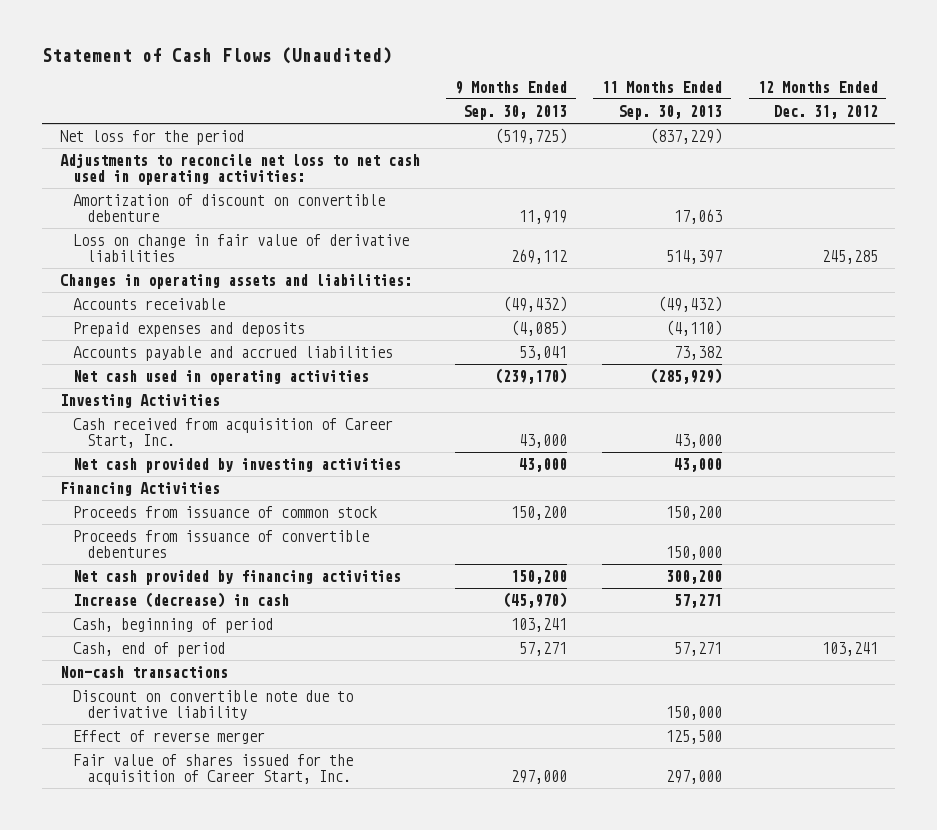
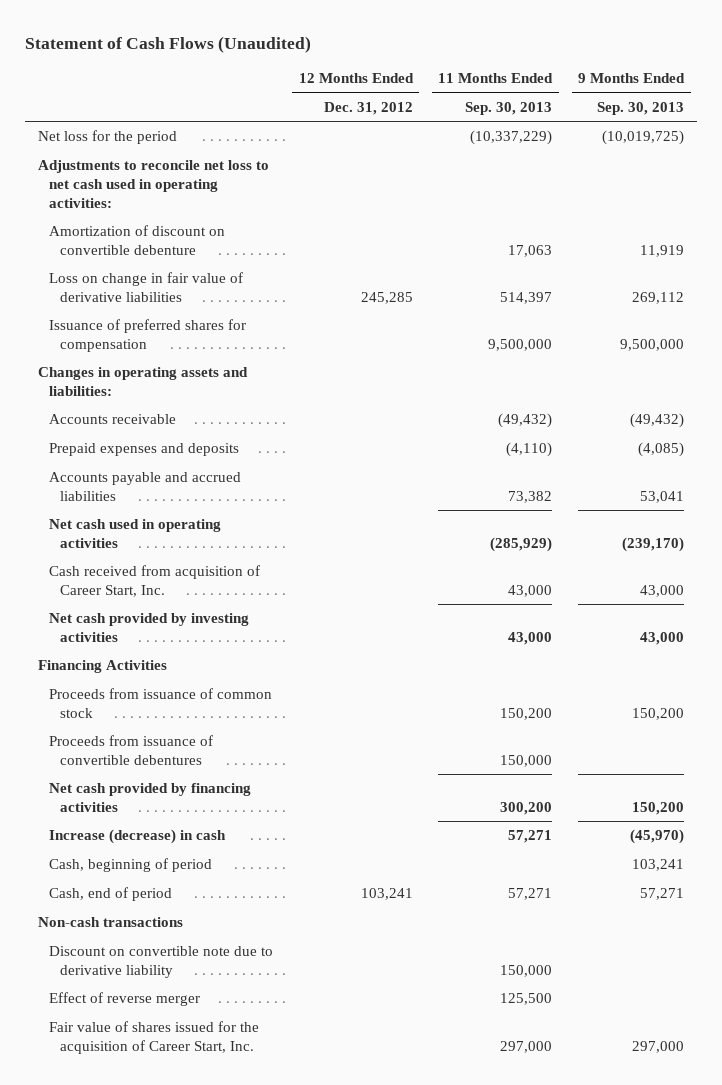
[494,128,567,145] (519,725) -> [602,130,685,146] (10,019,725)
[650,128,723,145] (837,229) -> [470,130,553,146] (10,337,229)
none -> [48,319,246,353] Issuance of preferred shares for compensation
[59,394,220,409] Investing Activities -> none

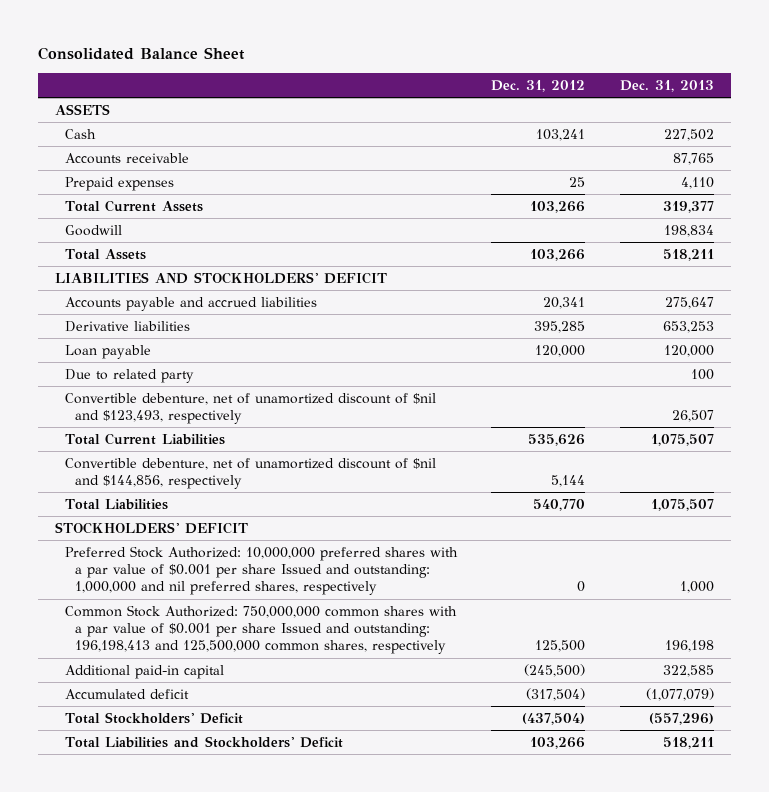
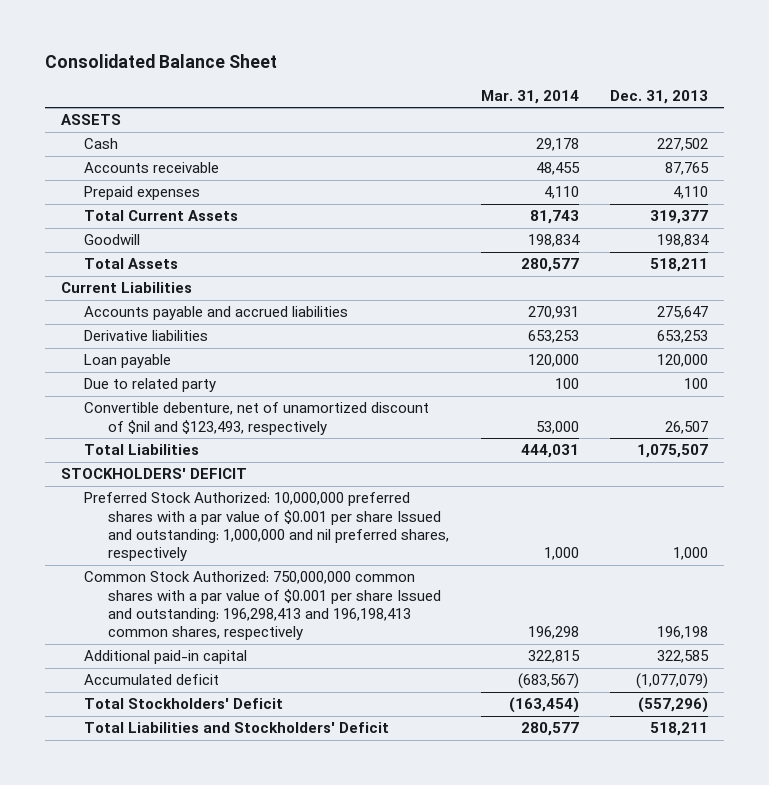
[491,80,586,93] Dec. 31, 2012 -> none
none -> [480,89,579,104] Mar. 31, 2014
[55,271,388,284] LIABILITIES AND STOCKHOLDERS' DEFICIT -> none
none -> [60,282,192,294] Current Liabilities
[65,432,226,445] Total Current Liabilities -> none
[65,457,437,490] Convertible debenture, net of unamortized discount of $nil and $144,856, respectively -> none
[65,604,458,655] Common Stock Authorized: 750,000,000 common shares with a par value of $0.001 per share Issued and outstanding: 196,198,413 and 125,500,000 common shares, respectively -> [84,571,441,641] Common Stock Authorized: 750,000,000 common shares with a par value of $0.001 per share Issued and outstanding: 196,298,413 and 196,198,413 common shares, respectively

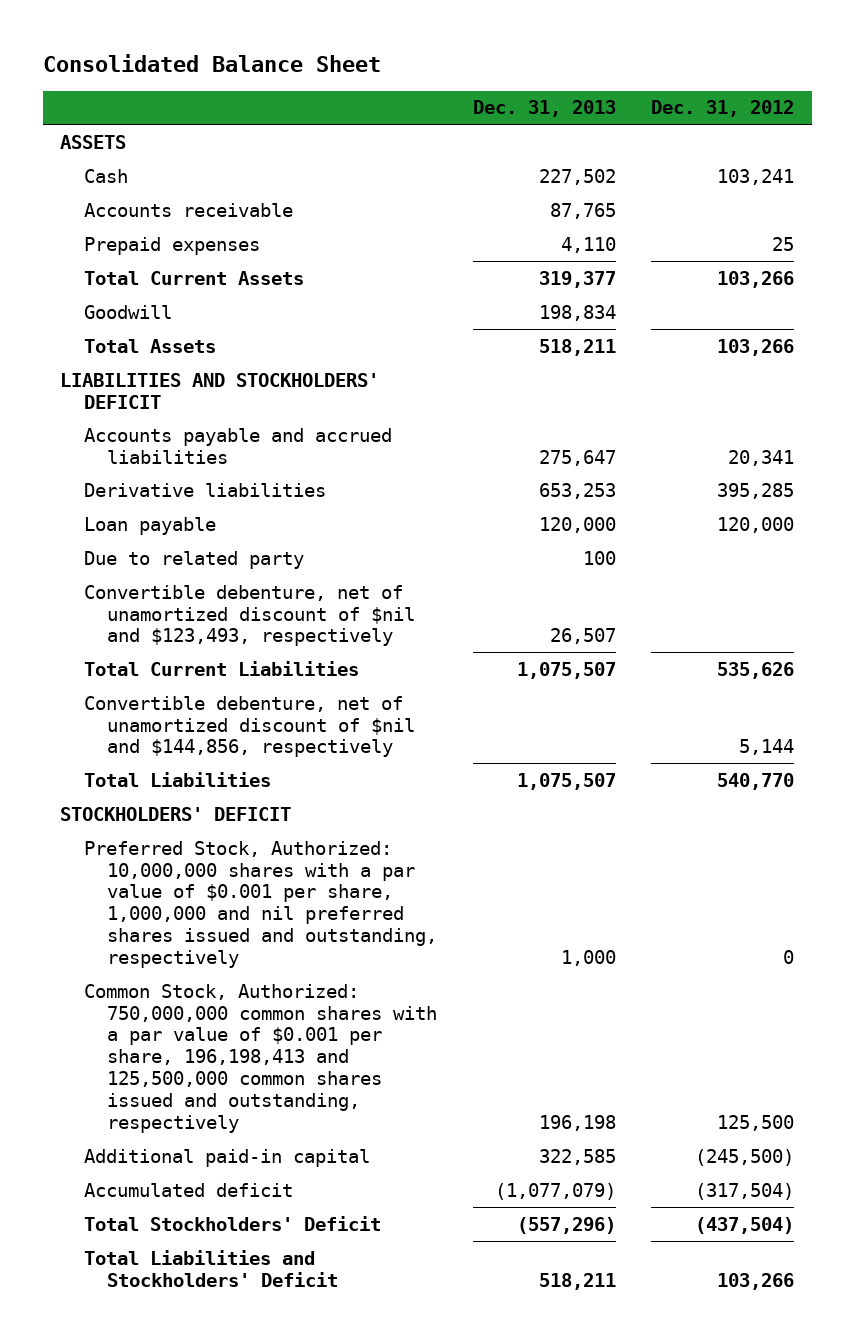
[480,89,579,104] Mar. 31, 2014 -> none
none -> [651,100,795,118] Dec. 31, 2012
[60,282,192,294] Current Liabilities -> none
none -> [60,372,380,409] LIABILITIES AND STOCKHOLDERS' DEFICIT
none -> [83,660,359,676] Total Current Liabilities
none -> [83,695,415,758] Convertible debenture, net of unamortized discount of $nil and $144,856, respectively
[84,492,449,562] Preferred Stock Authorized: 10,000,000 preferred shares with a par value of $0.001 per share Issued and outstanding: 1,000,000 and nil preferred shares, respectively -> [83,840,437,969] Preferred Stock, Authorized: 10,000,000 shares with a par value of $0.001 per share, 1,000,000 and nil preferred shares issued and outstanding, respectively
[84,571,441,641] Common Stock Authorized: 750,000,000 common shares with a par value of $0.001 per share Issued and outstanding: 196,298,413 and 196,198,413 common shares, respectively -> [83,983,437,1134] Common Stock, Authorized: 750,000,000 common shares with a par value of $0.001 per share, 196,198,413 and 125,500,000 common shares issued and outstanding, respectively

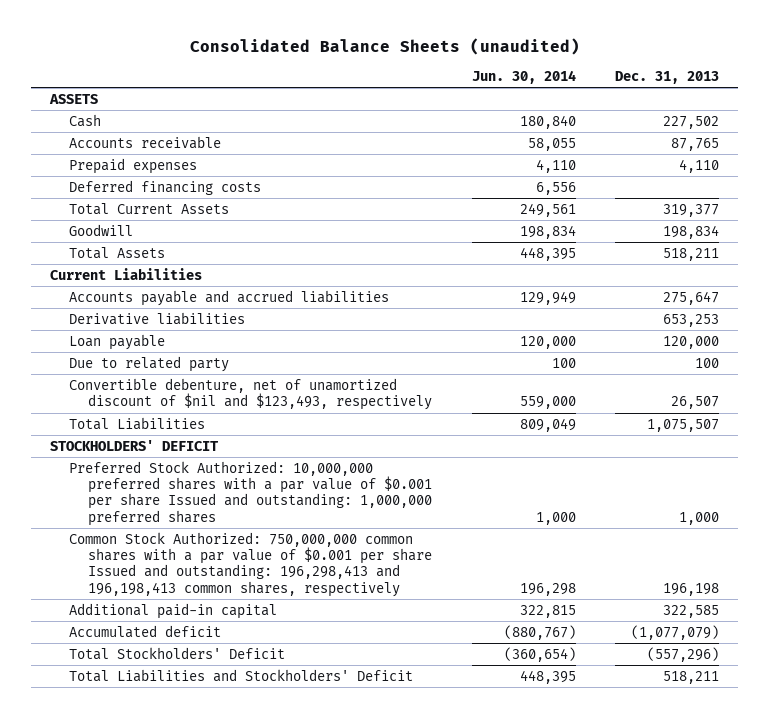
[42,53,381,72] Consolidated Balance Sheet -> [189,37,580,55] Consolidated Balance Sheets (unaudited)
[651,100,795,118] Dec. 31, 2012 -> none
none -> [471,69,576,84] Jun. 30, 2014
none -> [69,179,262,195] Deferred financing costs
[60,372,380,409] LIABILITIES AND STOCKHOLDERS' DEFICIT -> none
none -> [50,267,203,280] Current Liabilities
[83,660,359,676] Total Current Liabilities -> none
[83,695,415,758] Convertible debenture, net of unamortized discount of $nil and $144,856, respectively -> none
[83,840,437,969] Preferred Stock, Authorized: 10,000,000 shares with a par value of $0.001 per share, 1,000,000 and nil preferred shares issued and outstanding, respectively -> [69,460,433,526] Preferred Stock Authorized: 10,000,000 preferred shares with a par value of $0.001 per share Issued and outstanding: 1,000,000 preferred shares
[83,983,437,1134] Common Stock, Authorized: 750,000,000 common shares with a par value of $0.001 per share, 196,198,413 and 125,500,000 common shares issued and outstanding, respectively -> [69,531,433,597] Common Stock Authorized: 750,000,000 common shares with a par value of $0.001 per share Issued and outstanding: 196,298,413 and 196,198,413 common shares, respectively

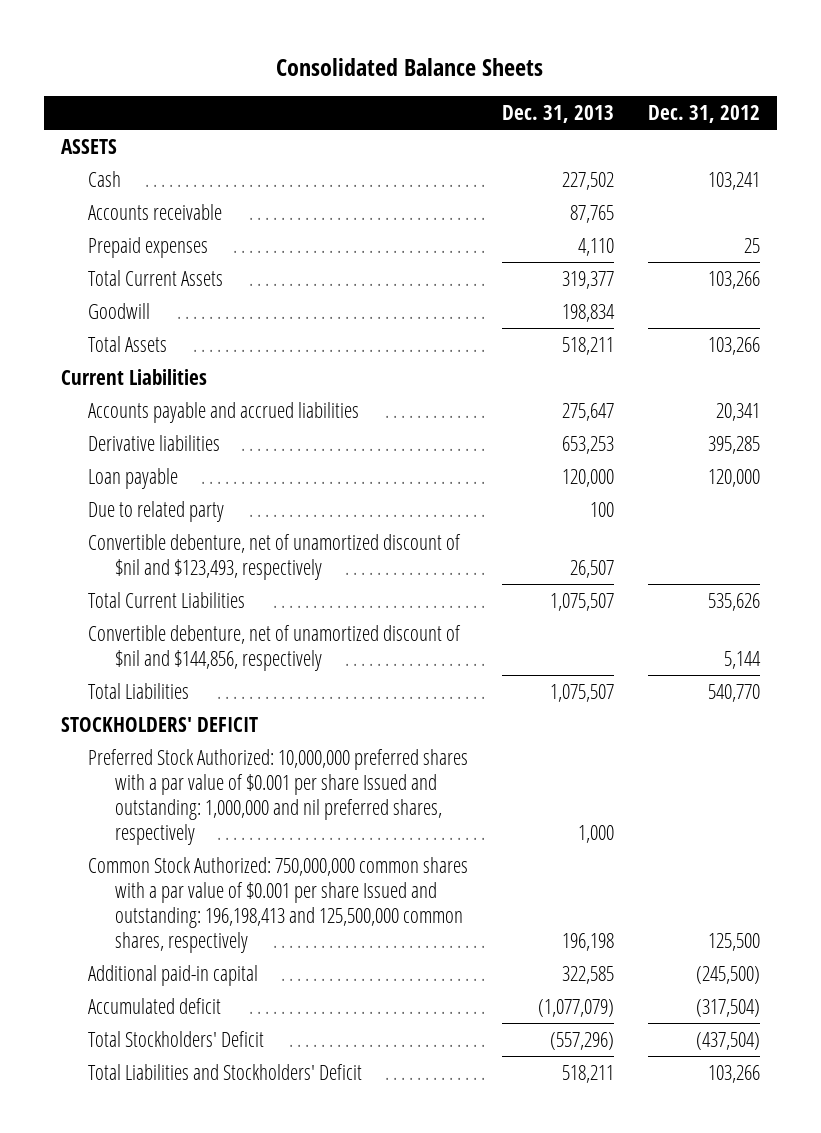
[189,37,580,55] Consolidated Balance Sheets (unaudited) -> [276,57,544,76] Consolidated Balance Sheets
[471,69,576,84] Jun. 30, 2014 -> none
none -> [648,104,761,123] Dec. 31, 2012
[69,179,262,195] Deferred financing costs -> none
none -> [87,591,245,608] Total Current Liabilities
none -> [87,624,461,671] Convertible debenture, net of unamortized discount of $nil and $144,856, respectively
[69,460,433,526] Preferred Stock Authorized: 10,000,000 preferred shares with a par value of $0.001 per share Issued and outstanding: 1,000,000 preferred shares -> [87,748,468,845] Preferred Stock Authorized: 10,000,000 preferred shares with a par value of $0.001 per share Issued and outstanding: 1,000,000 and nil preferred shares, respectively
[69,531,433,597] Common Stock Authorized: 750,000,000 common shares with a par value of $0.001 per share Issued and outstanding: 196,298,413 and 196,198,413 common shares, respectively -> [87,856,468,953] Common Stock Authorized: 750,000,000 common shares with a par value of $0.001 per share Issued and outstanding: 196,198,413 and 125,500,000 common shares, respectively

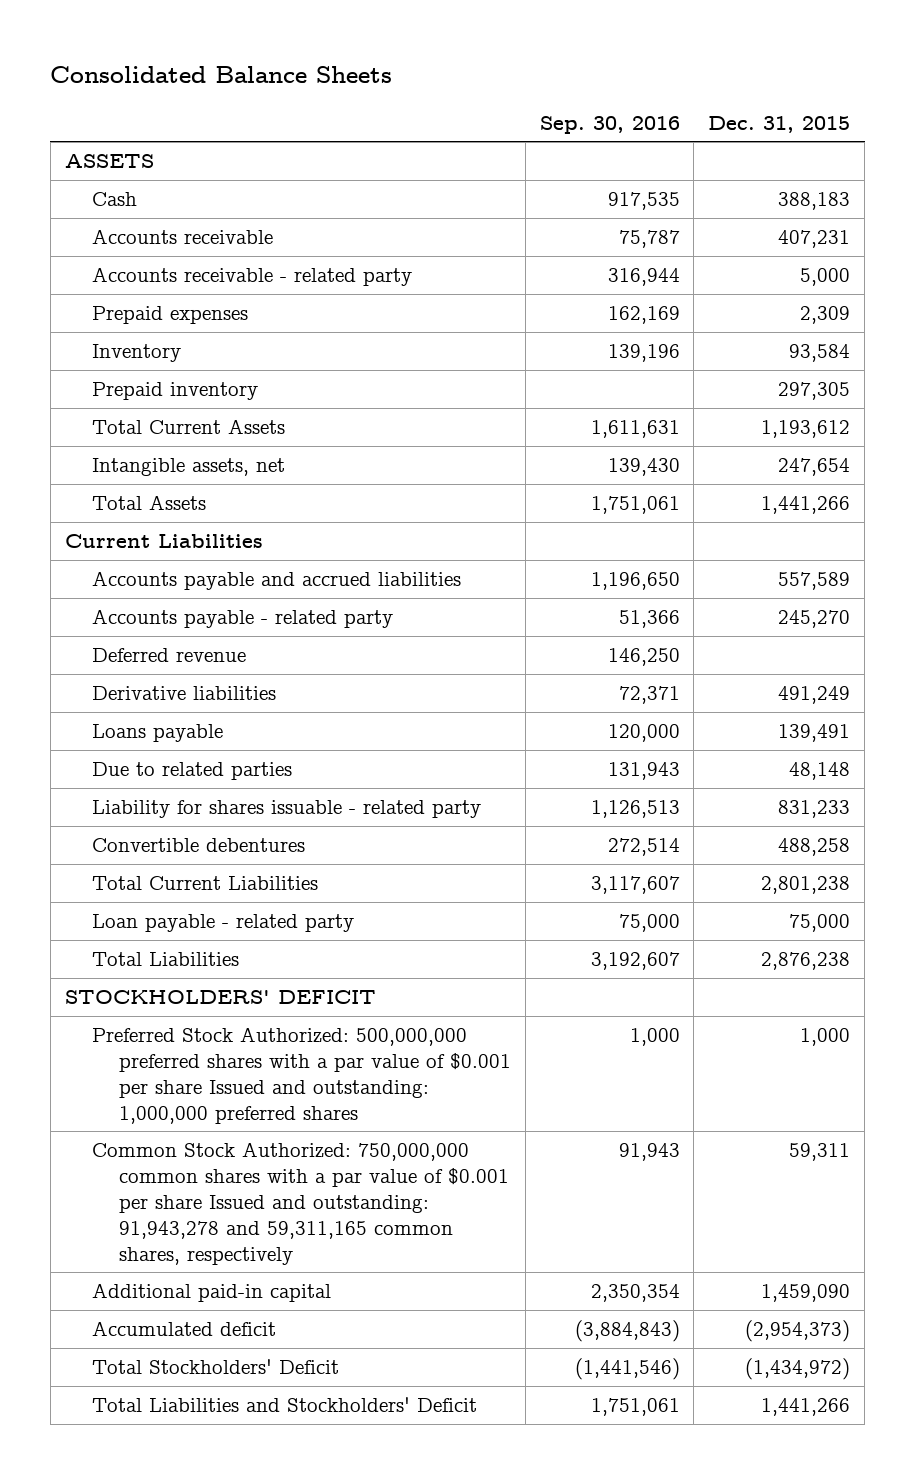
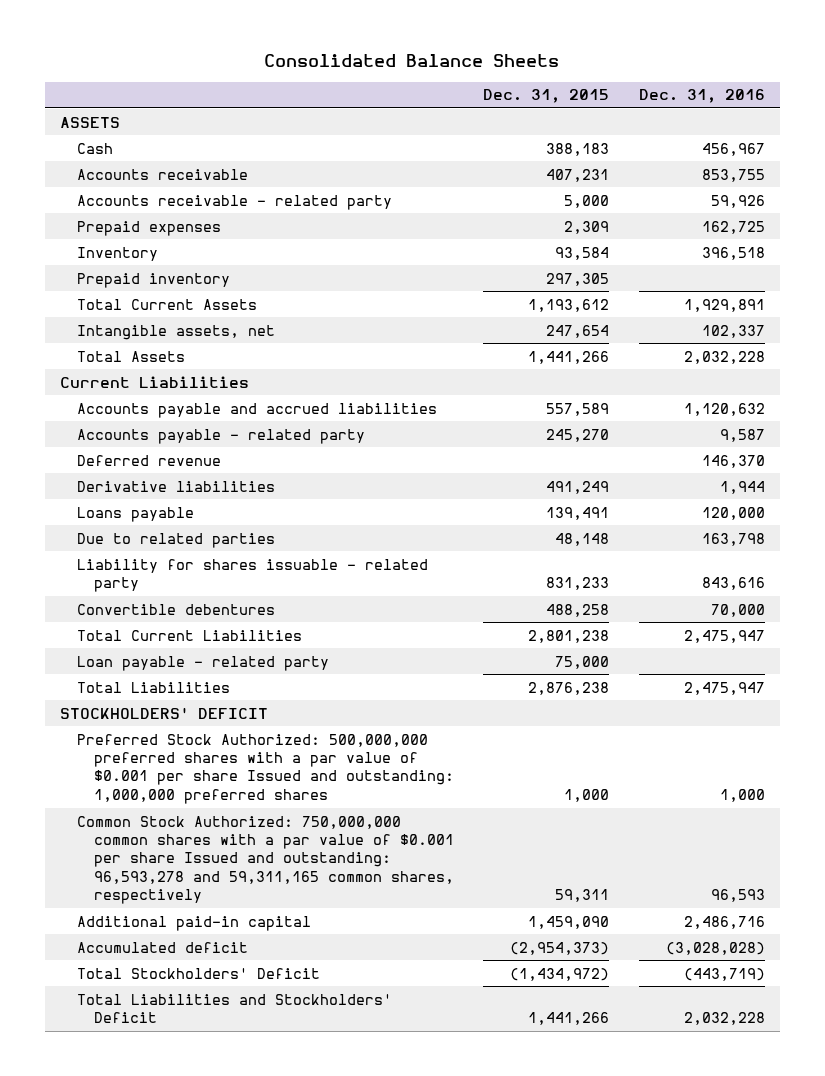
[539,115,680,134] Sep. 30, 2016 -> none
none -> [638,89,765,104] Dec. 31, 2016
[91,1142,509,1265] Common Stock Authorized: 750,000,000 common shares with a par value of $0.001 per share Issued and outstanding: 91,943,278 and 59,311,165 common shares, respectively -> [76,815,454,905] Common Stock Authorized: 750,000,000 common shares with a par value of $0.001 per share Issued and outstanding: 96,593,278 and 59,311,165 common shares, respectively

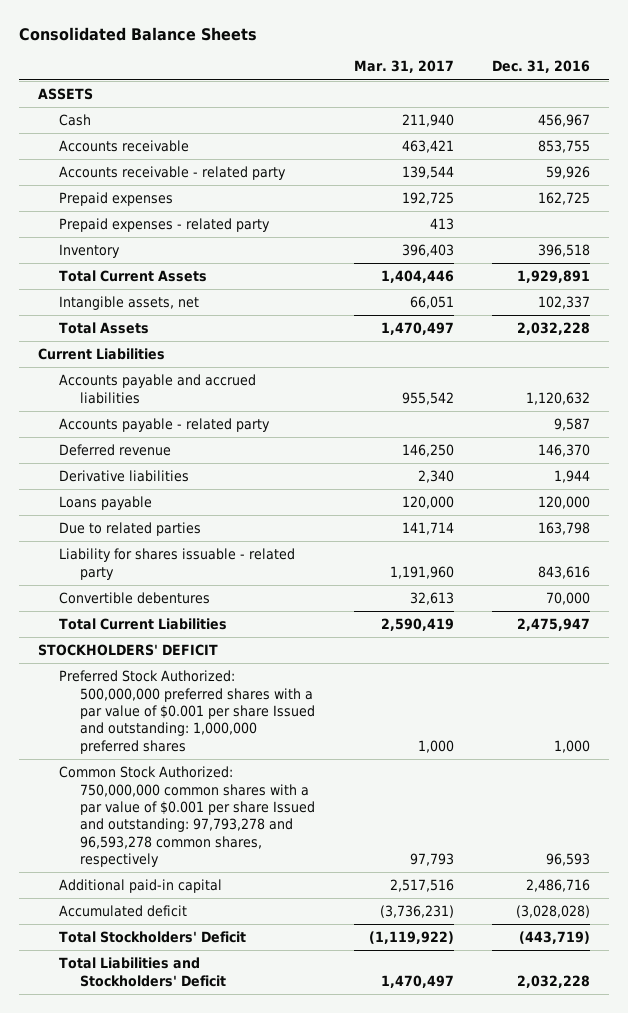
[483,89,610,104] Dec. 31, 2015 -> none
none -> [353,60,454,74] Mar. 31, 2017
none -> [59,218,271,233] Prepaid expenses - related party
[76,272,230,288] Prepaid inventory -> none
[76,655,329,671] Loan payable - related party -> none
[76,681,230,693] Total Liabilities -> none
[76,815,454,905] Common Stock Authorized: 750,000,000 common shares with a par value of $0.001 per share Issued and outstanding: 96,593,278 and 59,311,165 common shares, respectively -> [59,766,316,867] Common Stock Authorized: 750,000,000 common shares with a par value of $0.001 per share Issued and outstanding: 97,793,278 and 96,593,278 common shares, respectively

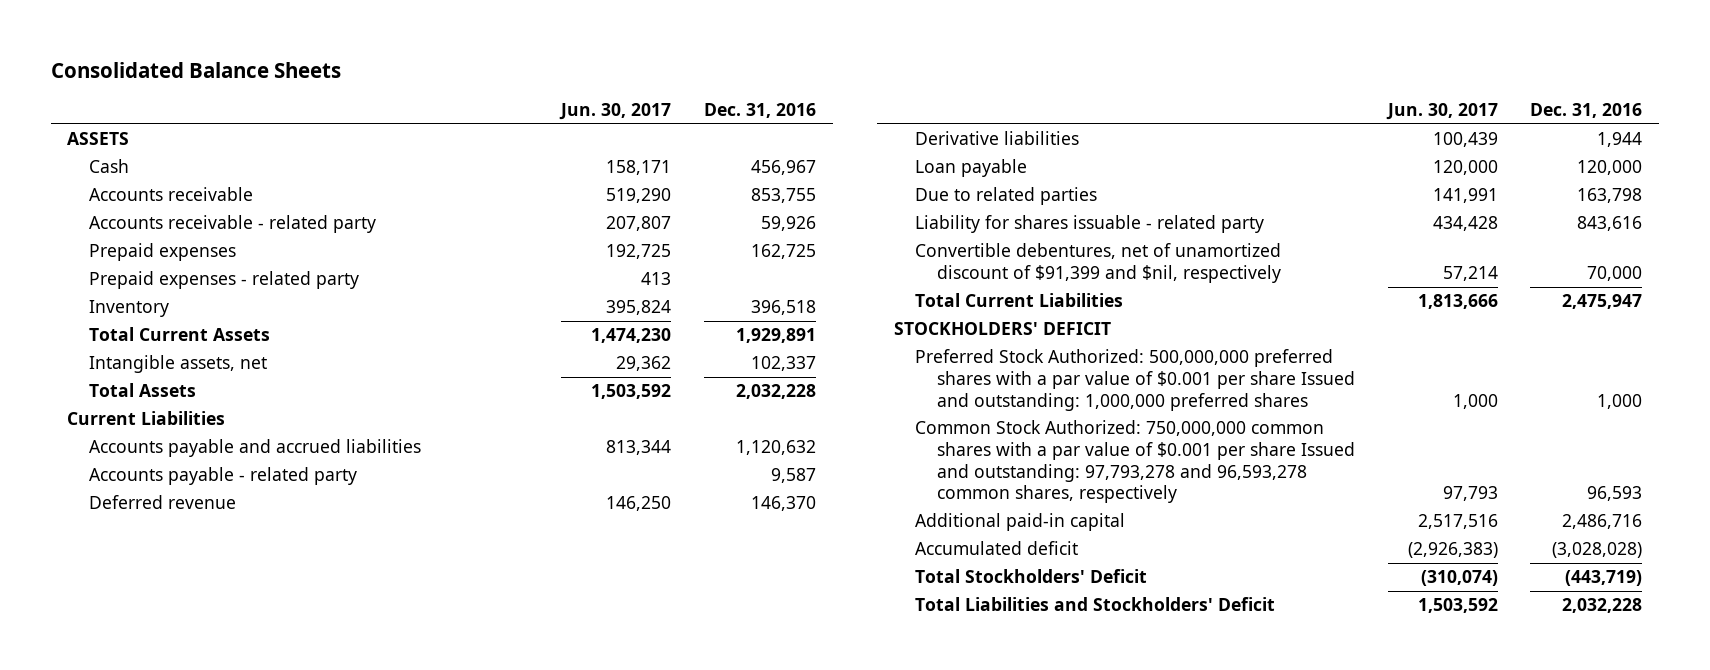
[353,60,454,74] Mar. 31, 2017 -> none
none -> [559,103,672,121] Jun. 30, 2017
[59,496,153,511] Loans payable -> [915,159,1028,178] Loan payable
[59,592,211,605] Convertible debentures -> [915,243,1282,283] Convertible debentures, net of unamortized discount of $91,399 and $nil, respectively

